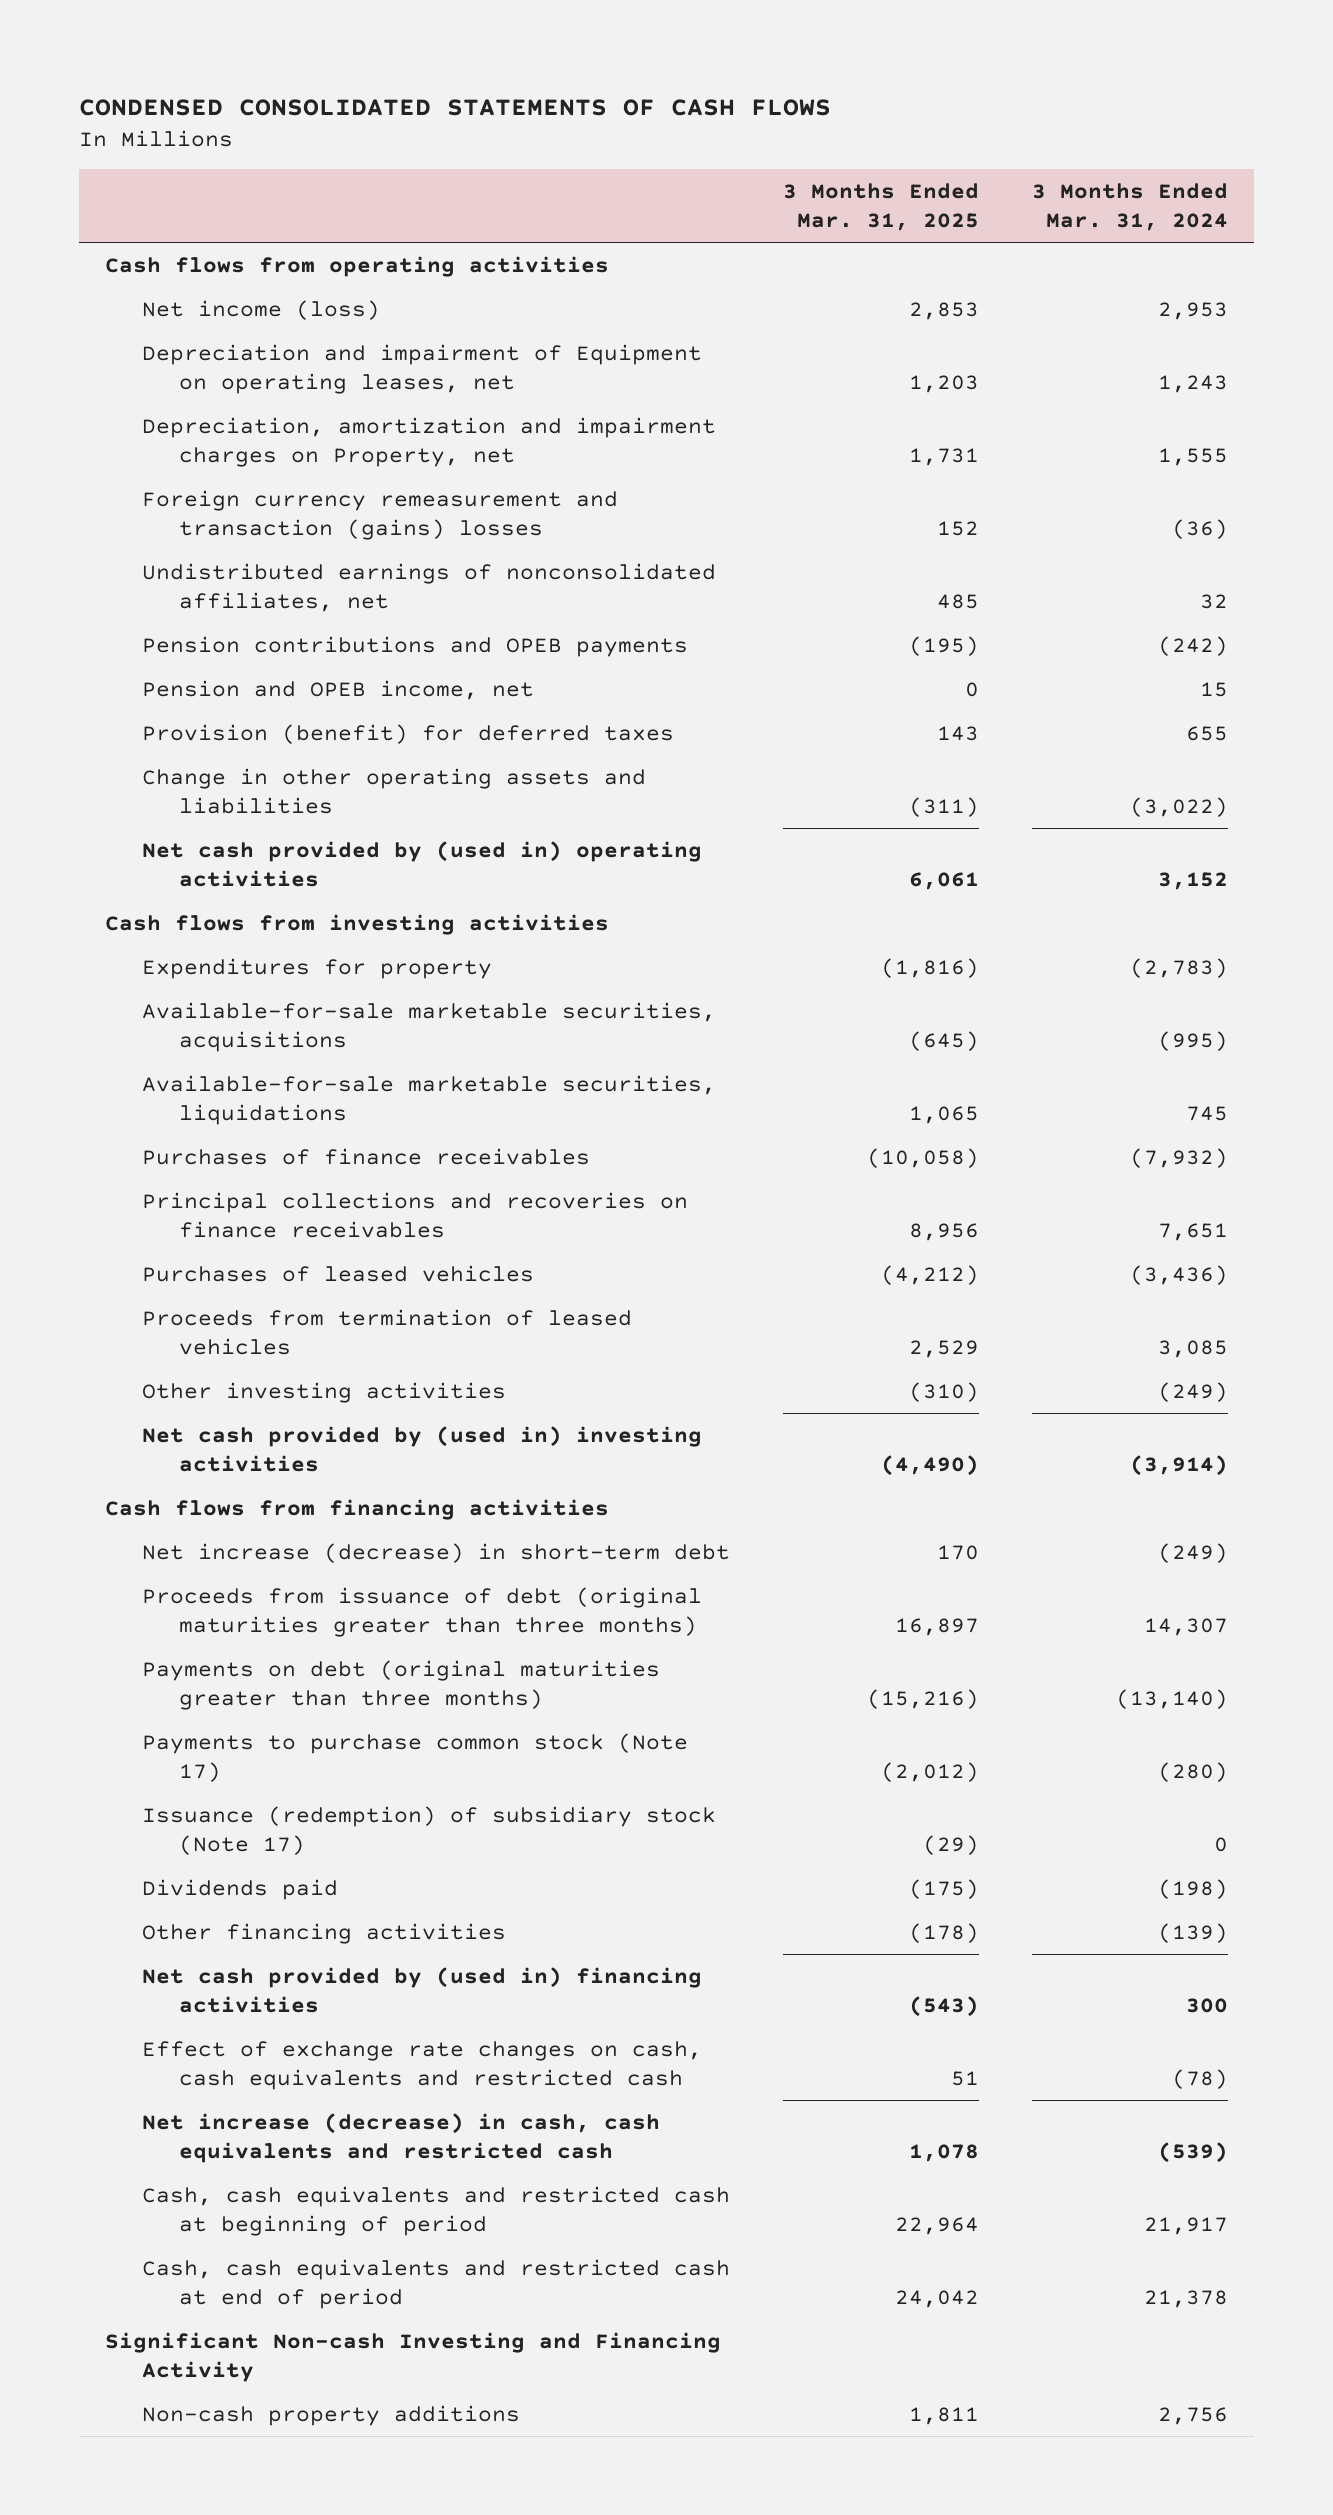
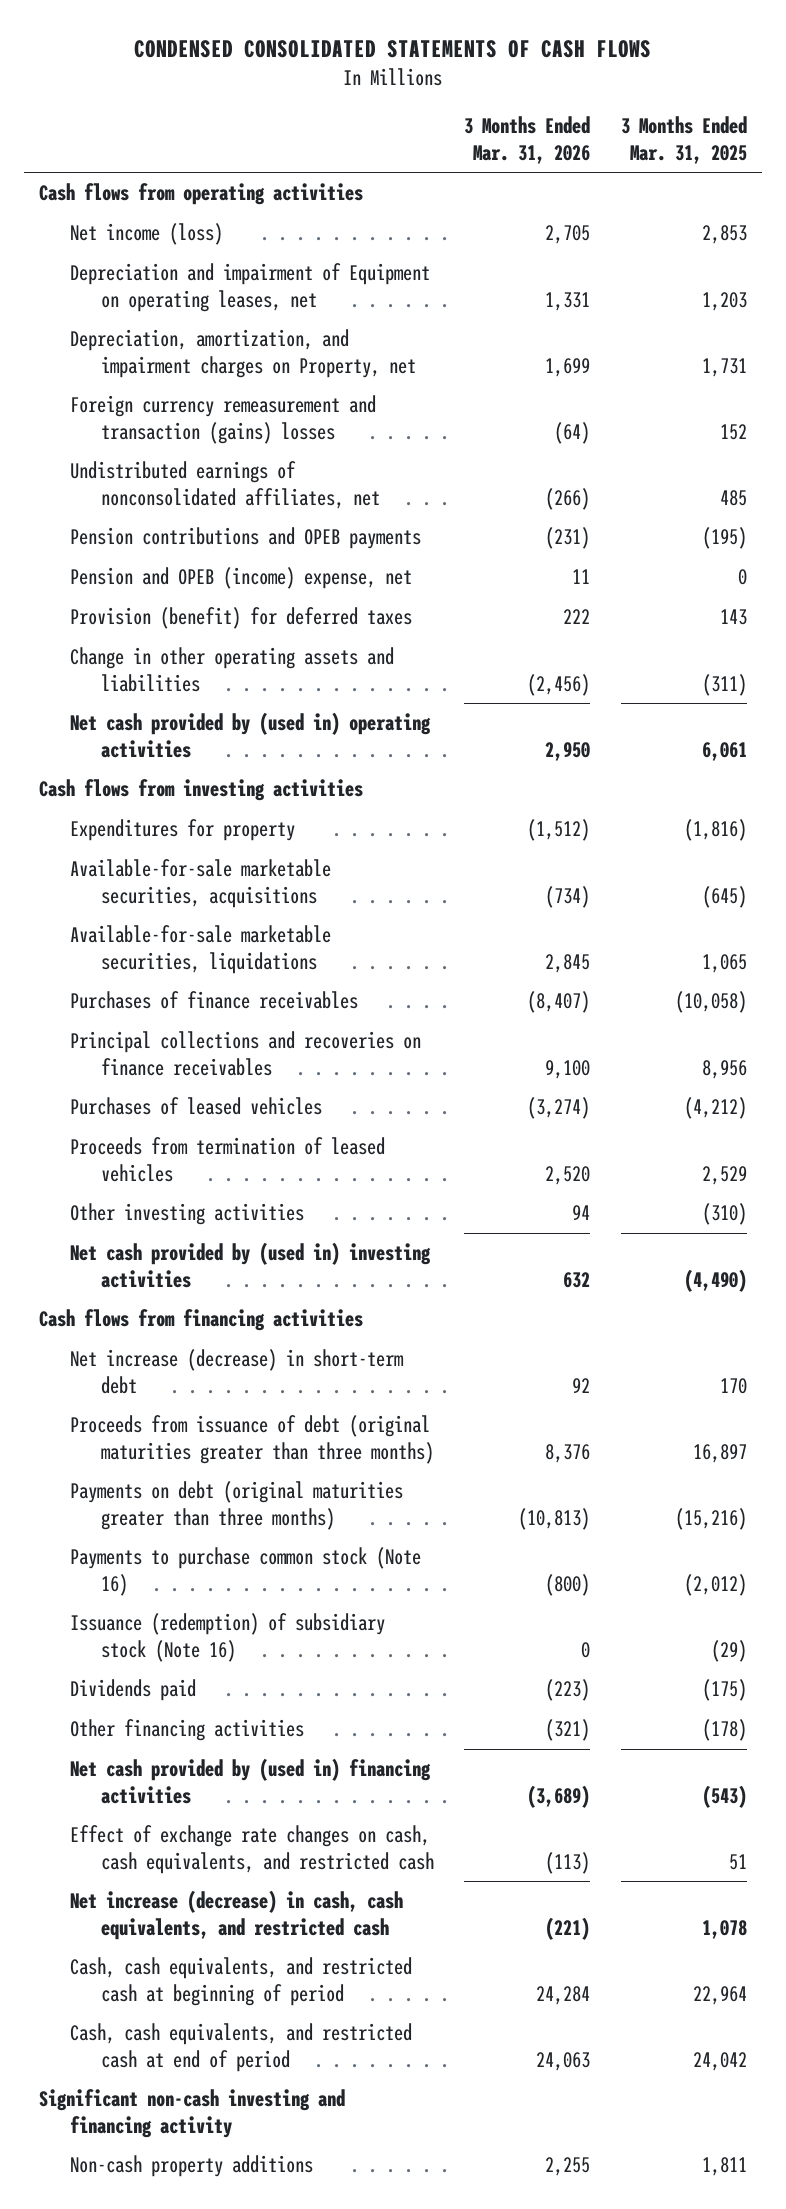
[1031,182,1228,231] 3 Months Ended Mar. 31, 2024 -> none
none -> [464,116,591,164] 3 Months Ended Mar. 31, 2026
[141,416,716,467] Depreciation, amortization and impairment charges on Property, net -> [70,329,416,378] Depreciation, amortization, and impairment charges on Property, net
[141,679,534,700] Pension and OPEB income, net -> [70,567,413,590] Pension and OPEB (income) expense, net
[141,1732,688,1782] Payments to purchase common stock (Note 17) -> [70,1547,422,1596] Payments to purchase common stock (Note 16)
[141,1805,716,1855] Issuance (redemption) of subsidiary stock (Note 17) -> [70,1613,386,1662] Issuance (redemption) of subsidiary stock (Note 16)
[141,2040,702,2090] Effect of exchange rate changes on cash, cash equivalents and restricted cash -> [70,1825,434,1874] Effect of exchange rate changes on cash, cash equivalents, and restricted cash
[141,2112,660,2163] Net increase (decrease) in cash, cash equivalents and restricted cash -> [70,1890,404,1940] Net increase (decrease) in cash, cash equivalents, and restricted cash
[141,2185,730,2236] Cash, cash equivalents and restricted cash at beginning of period -> [70,1957,413,2006] Cash, cash equivalents, and restricted cash at beginning of period
[141,2258,730,2309] Cash, cash equivalents and restricted cash at end of period -> [70,2023,413,2072] Cash, cash equivalents, and restricted cash at end of period
[105,2331,722,2382] Significant Non-cash Investing and Financing Activity -> [39,2089,346,2138] Significant non-cash investing and financing activity

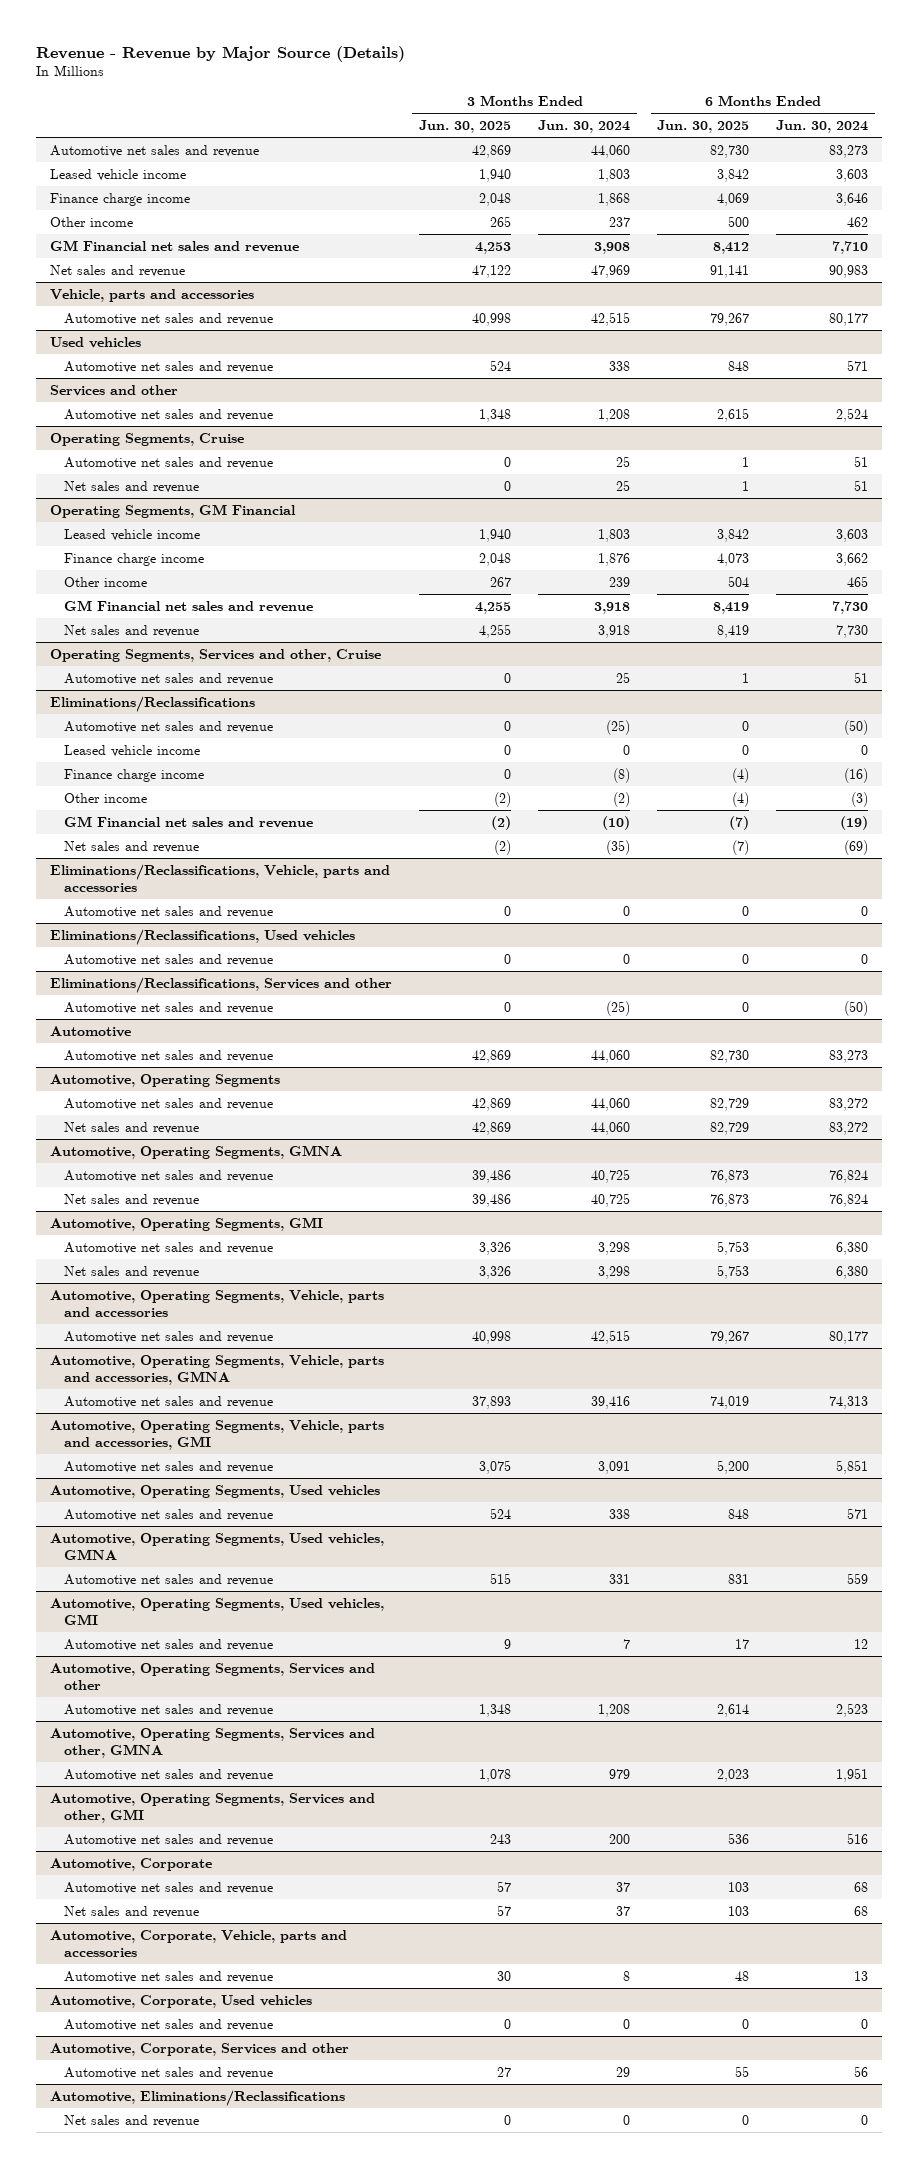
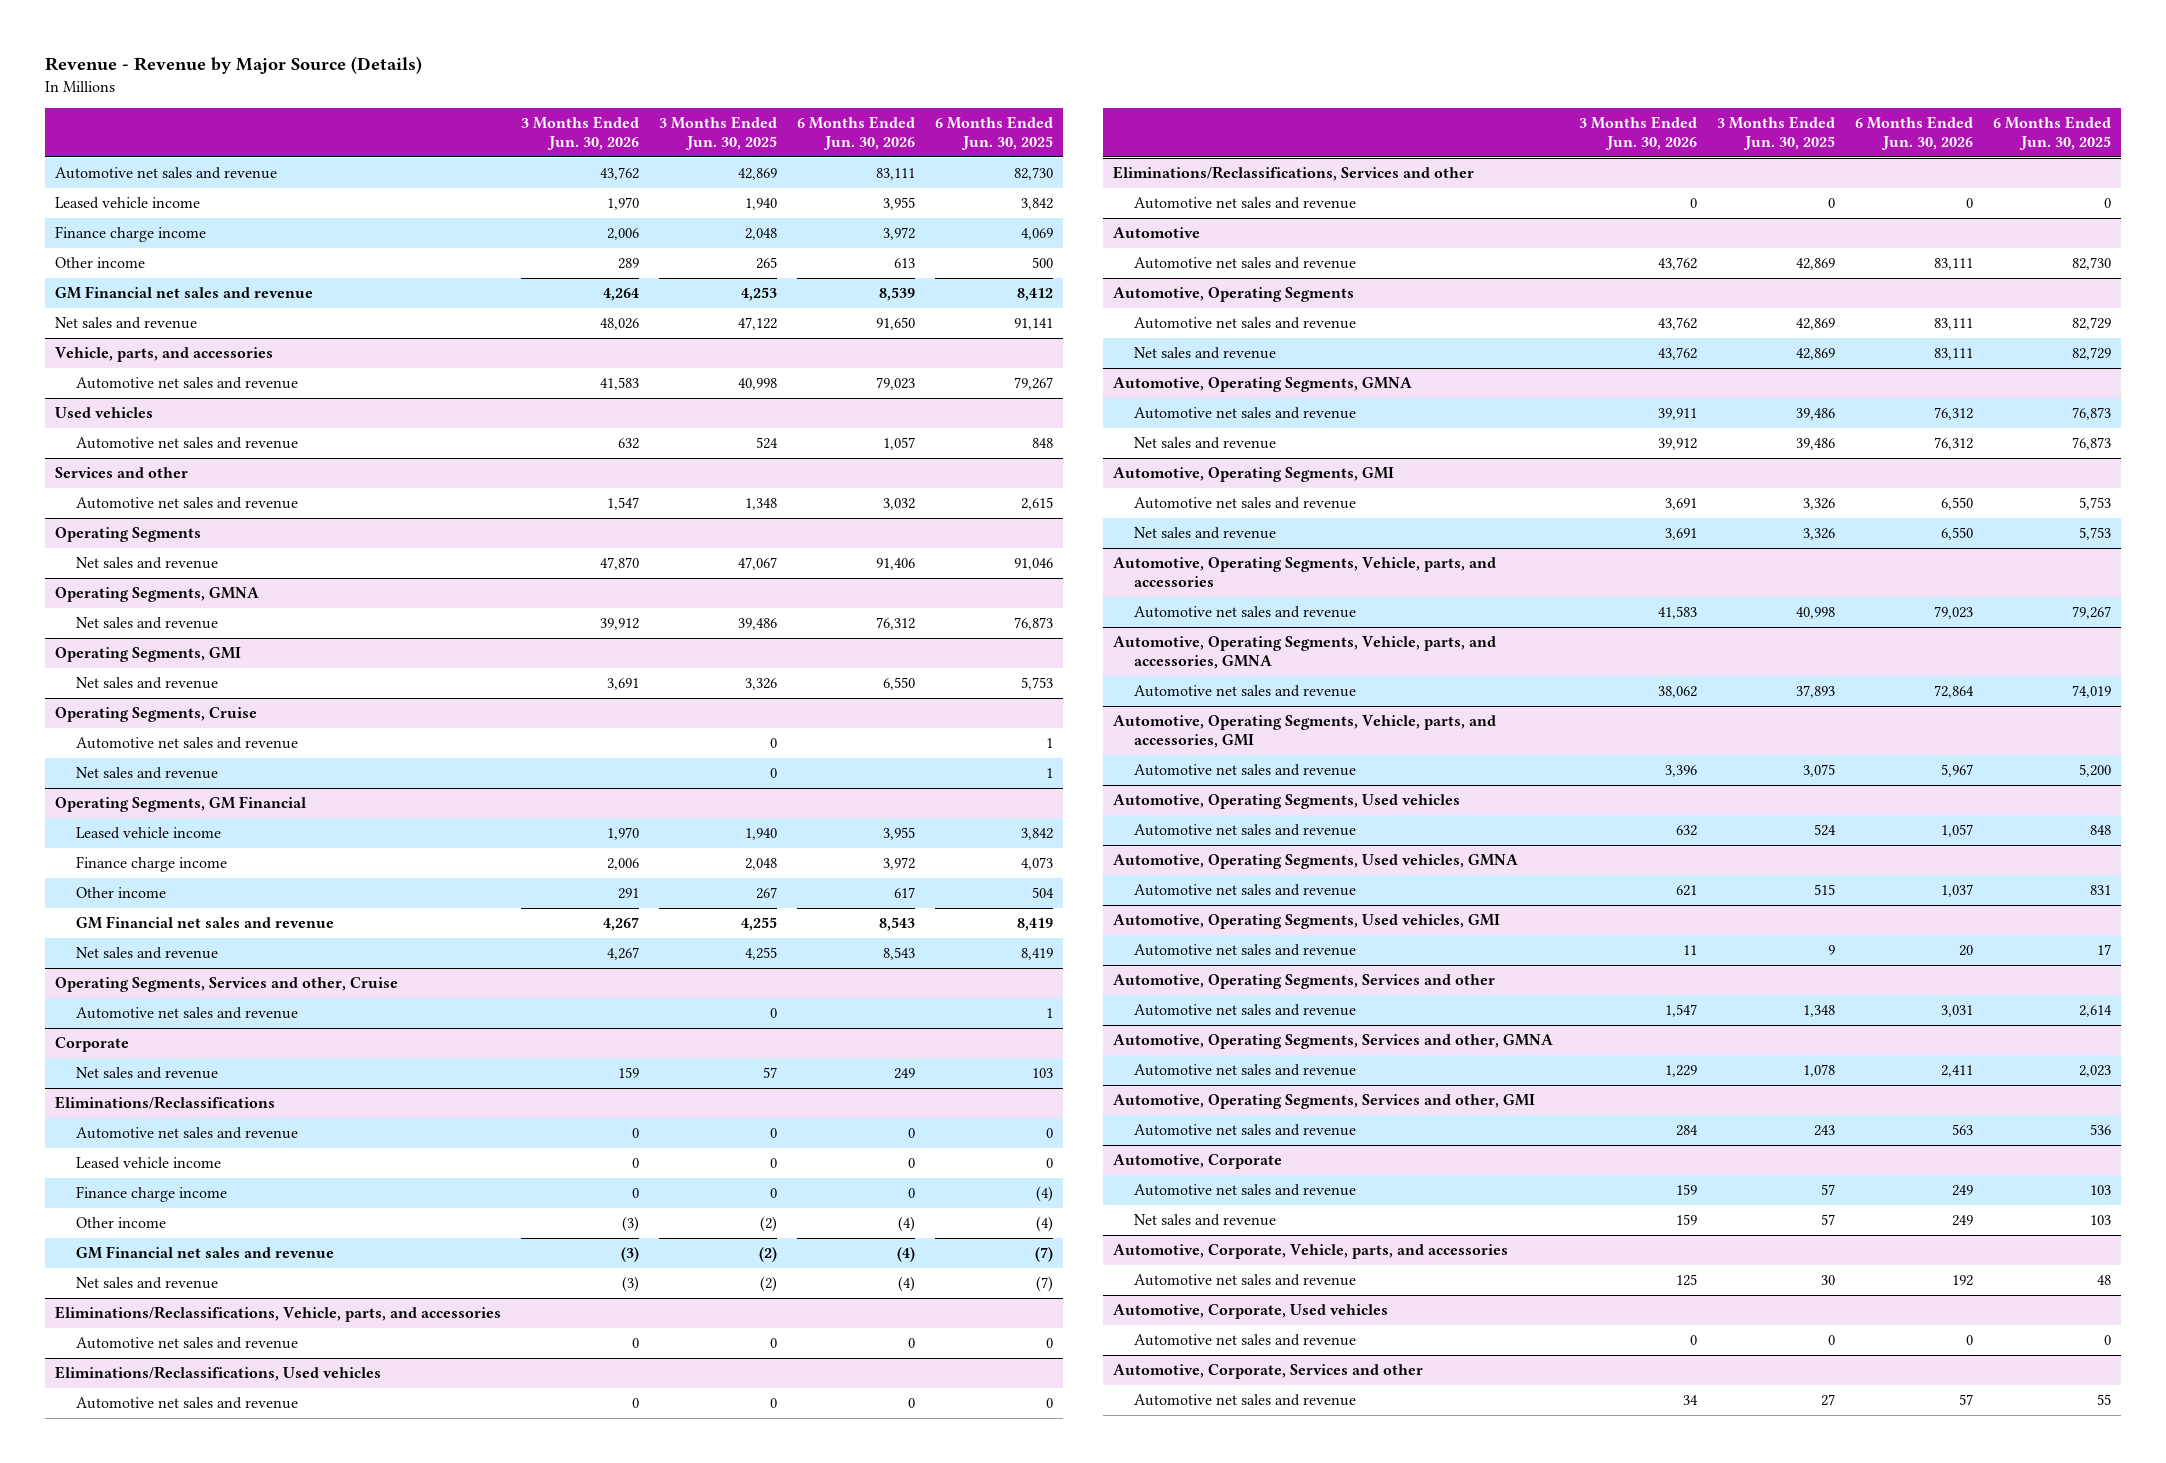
[538,120,631,134] Jun. 30, 2024 -> none
[776,120,869,134] Jun. 30, 2024 -> none
none -> [520,116,639,151] 3 Months Ended Jun. 30, 2026
none -> [796,116,915,151] 6 Months Ended Jun. 30, 2026
[49,288,254,302] Vehicle, parts and accessories -> [54,347,273,363] Vehicle, parts, and accessories
none -> [54,527,201,543] Operating Segments
none -> [75,557,218,570] Net sales and revenue
none -> [54,587,259,603] Operating Segments, GMNA
none -> [75,617,218,630] Net sales and revenue
none -> [54,647,241,663] Operating Segments, GMI
none -> [75,677,218,690] Net sales and revenue
none -> [54,1037,129,1053] Corporate
none -> [75,1067,218,1080] Net sales and revenue
[49,863,390,892] Eliminations/Reclassifications, Vehicle, parts and accessories -> [54,1306,501,1323] Eliminations/Reclassifications, Vehicle, parts, and accessories
[49,1289,384,1317] Automotive, Operating Segments, Vehicle, parts and accessories -> [1113,557,1497,588] Automotive, Operating Segments, Vehicle, parts, and accessories
[49,1354,384,1385] Automotive, Operating Segments, Vehicle, parts and accessories, GMNA -> [1113,636,1497,670] Automotive, Operating Segments, Vehicle, parts, and accessories, GMNA
[49,1419,384,1450] Automotive, Operating Segments, Vehicle, parts and accessories, GMI -> [1113,715,1497,749] Automotive, Operating Segments, Vehicle, parts, and accessories, GMI
[49,1929,347,1957] Automotive, Corporate, Vehicle, parts and accessories -> [1113,1244,1509,1260] Automotive, Corporate, Vehicle, parts, and accessories
[49,2089,345,2106] Automotive, Eliminations/Reclassifications -> none
[63,2114,199,2127] Net sales and revenue -> none

